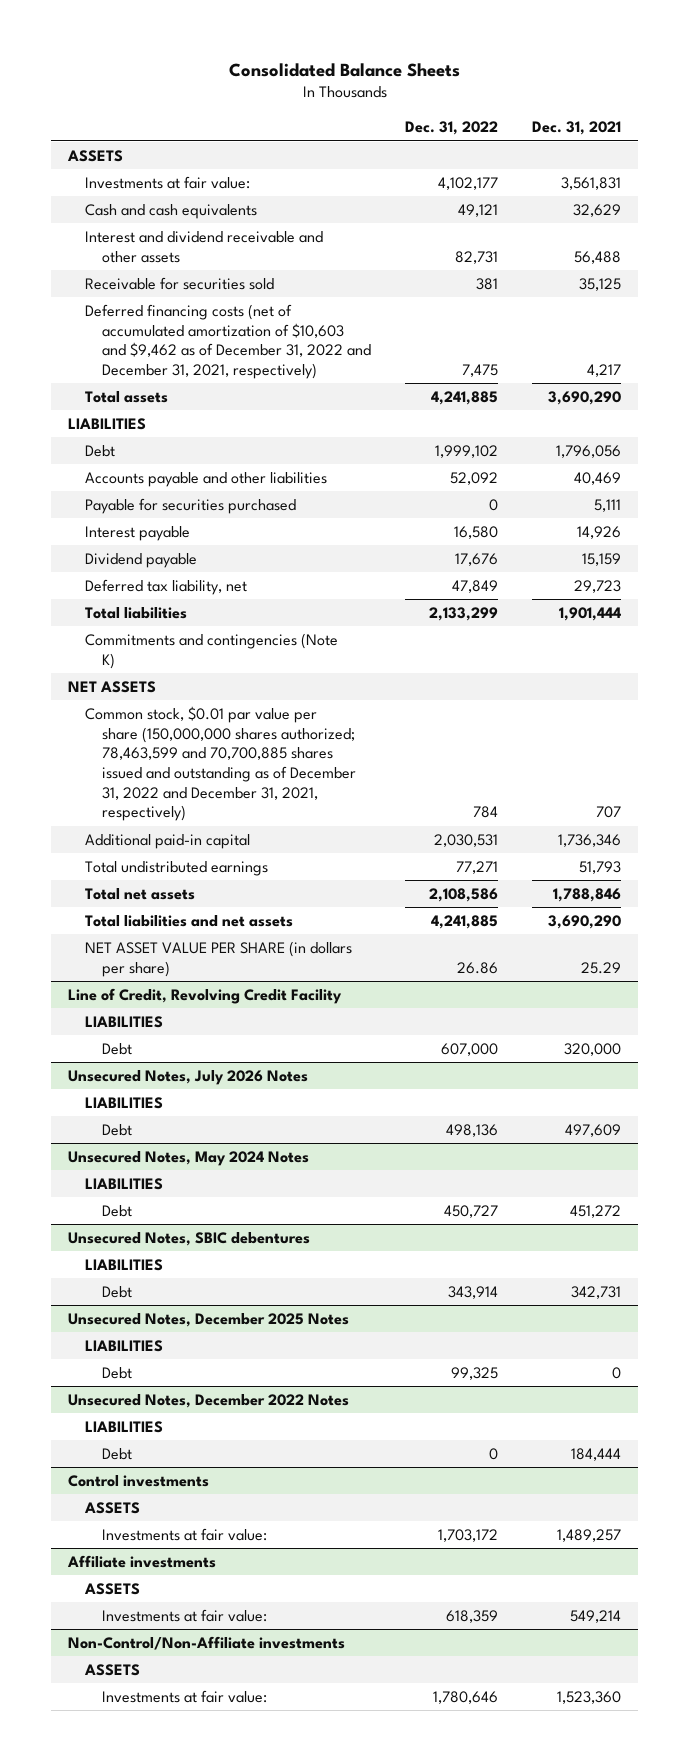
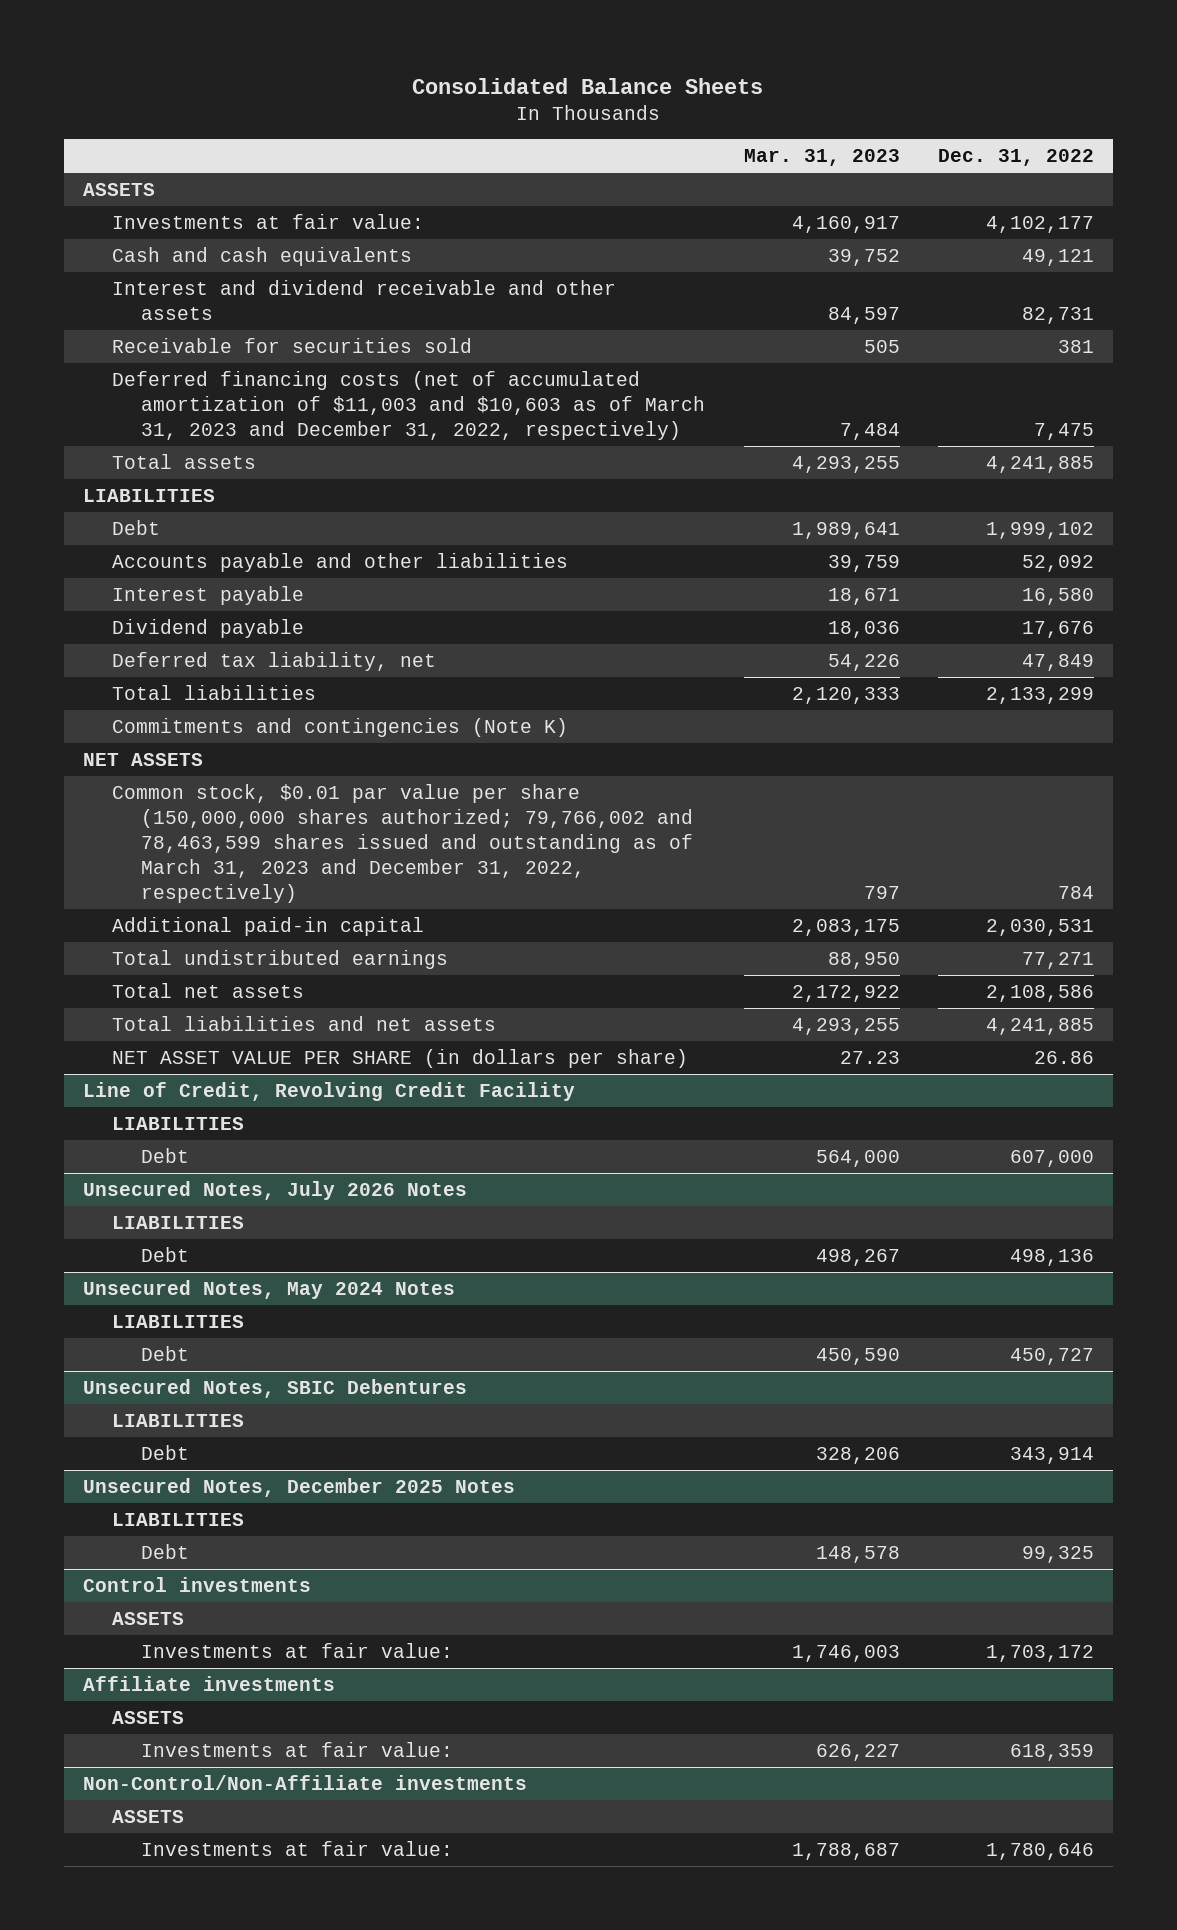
[532,121,622,136] Dec. 31, 2021 -> none
none -> [743,148,900,166] Mar. 31, 2023
[85,303,371,380] Deferred financing costs (net of accumulated amortization of $10,603 and $9,462 as of December 31, 2022 and December 31, 2021, respectively) -> [112,370,706,440] Deferred financing costs (net of accumulated amortization of $11,003 and $10,603 as of March 31, 2023 and December 31, 2022, respectively)
[85,497,297,514] Payable for securities purchased -> none
[85,705,356,822] Common stock, $0.01 par value per share (150,000,000 shares authorized; 78,463,599 and 70,700,885 shares issued and outstanding as of December 31, 2022 and December 31, 2021, respectively) -> [112,783,694,903] Common stock, $0.01 par value per share (150,000,000 shares authorized; 79,766,002 and 78,463,599 shares issued and outstanding as of March 31, 2023 and December 31, 2022, respectively)
[68,1231,311,1246] Unsecured Notes, SBIC debentures -> [82,1378,467,1398] Unsecured Notes, SBIC Debentures
[68,1393,350,1408] Unsecured Notes, December 2022 Notes -> none
[85,1420,164,1433] LIABILITIES -> none
[101,1447,132,1460] Debt -> none

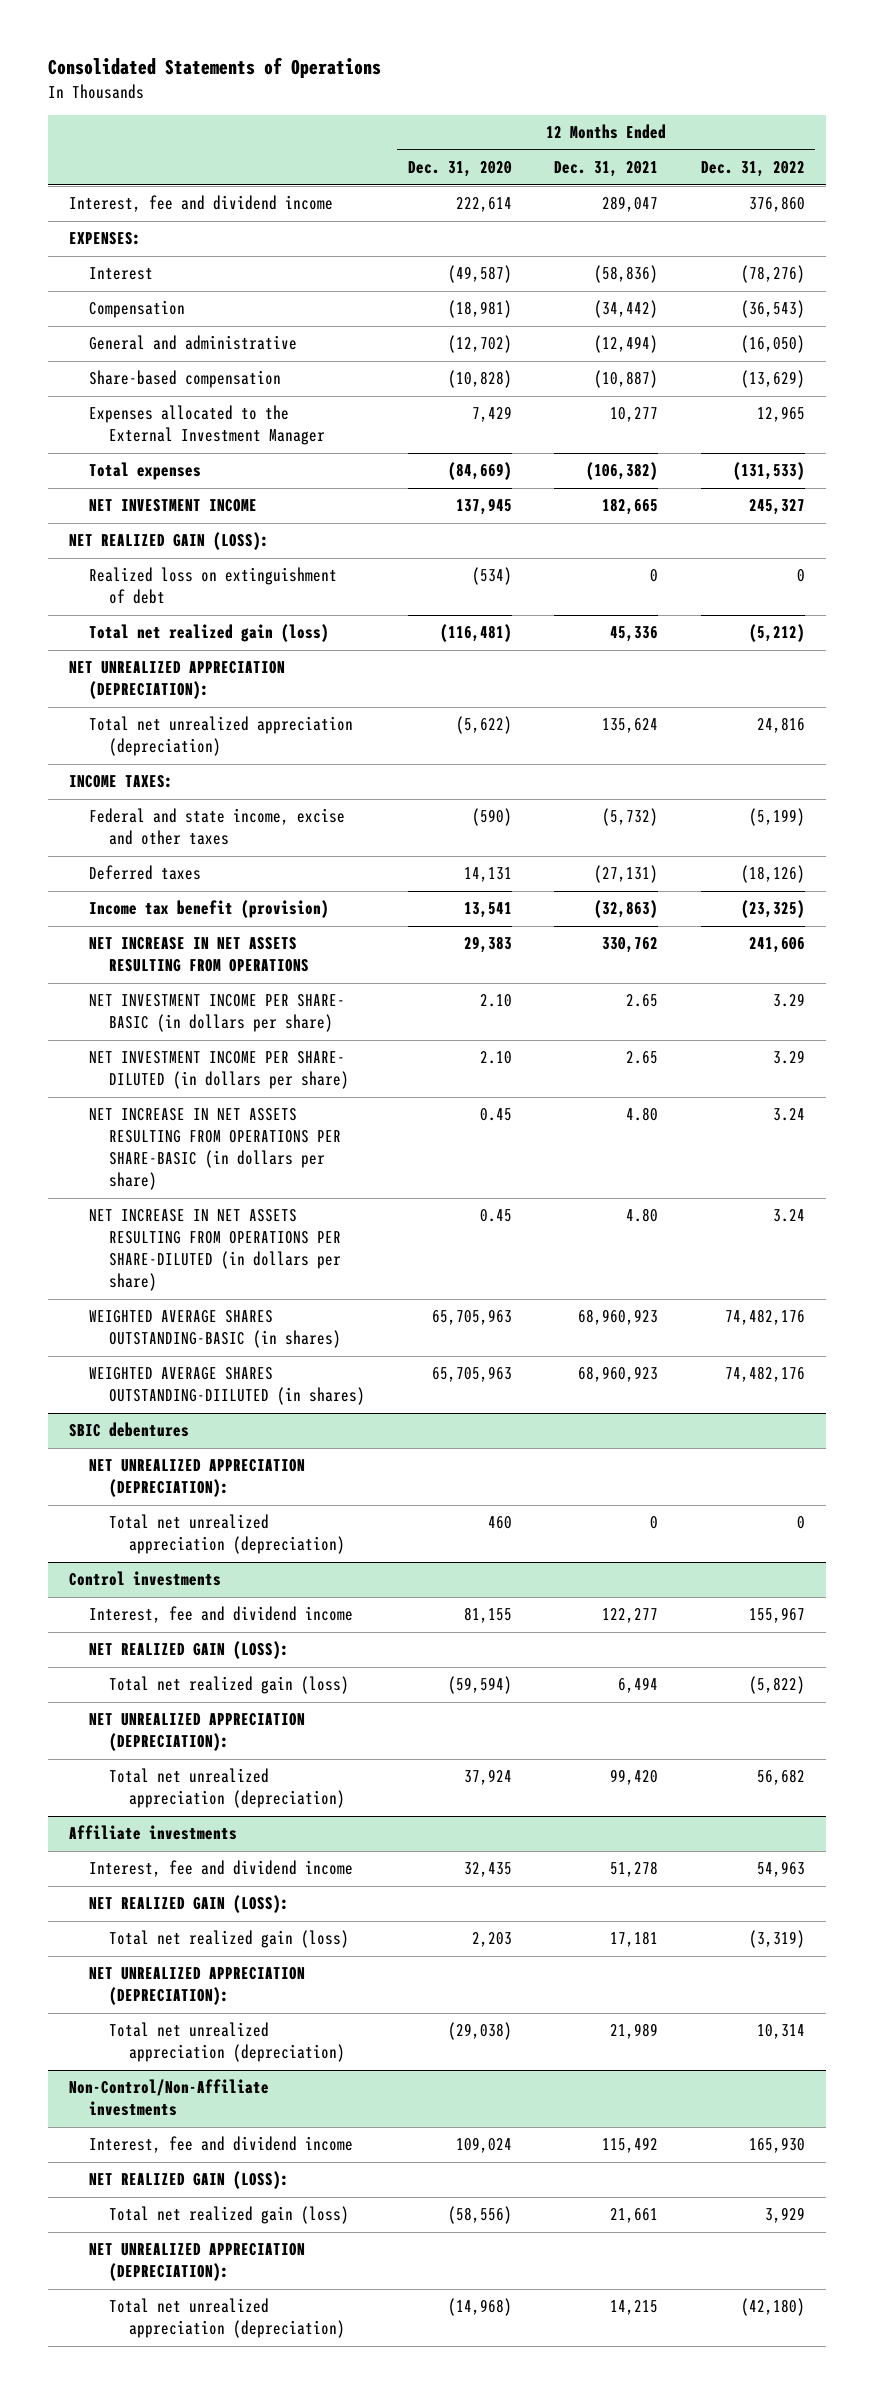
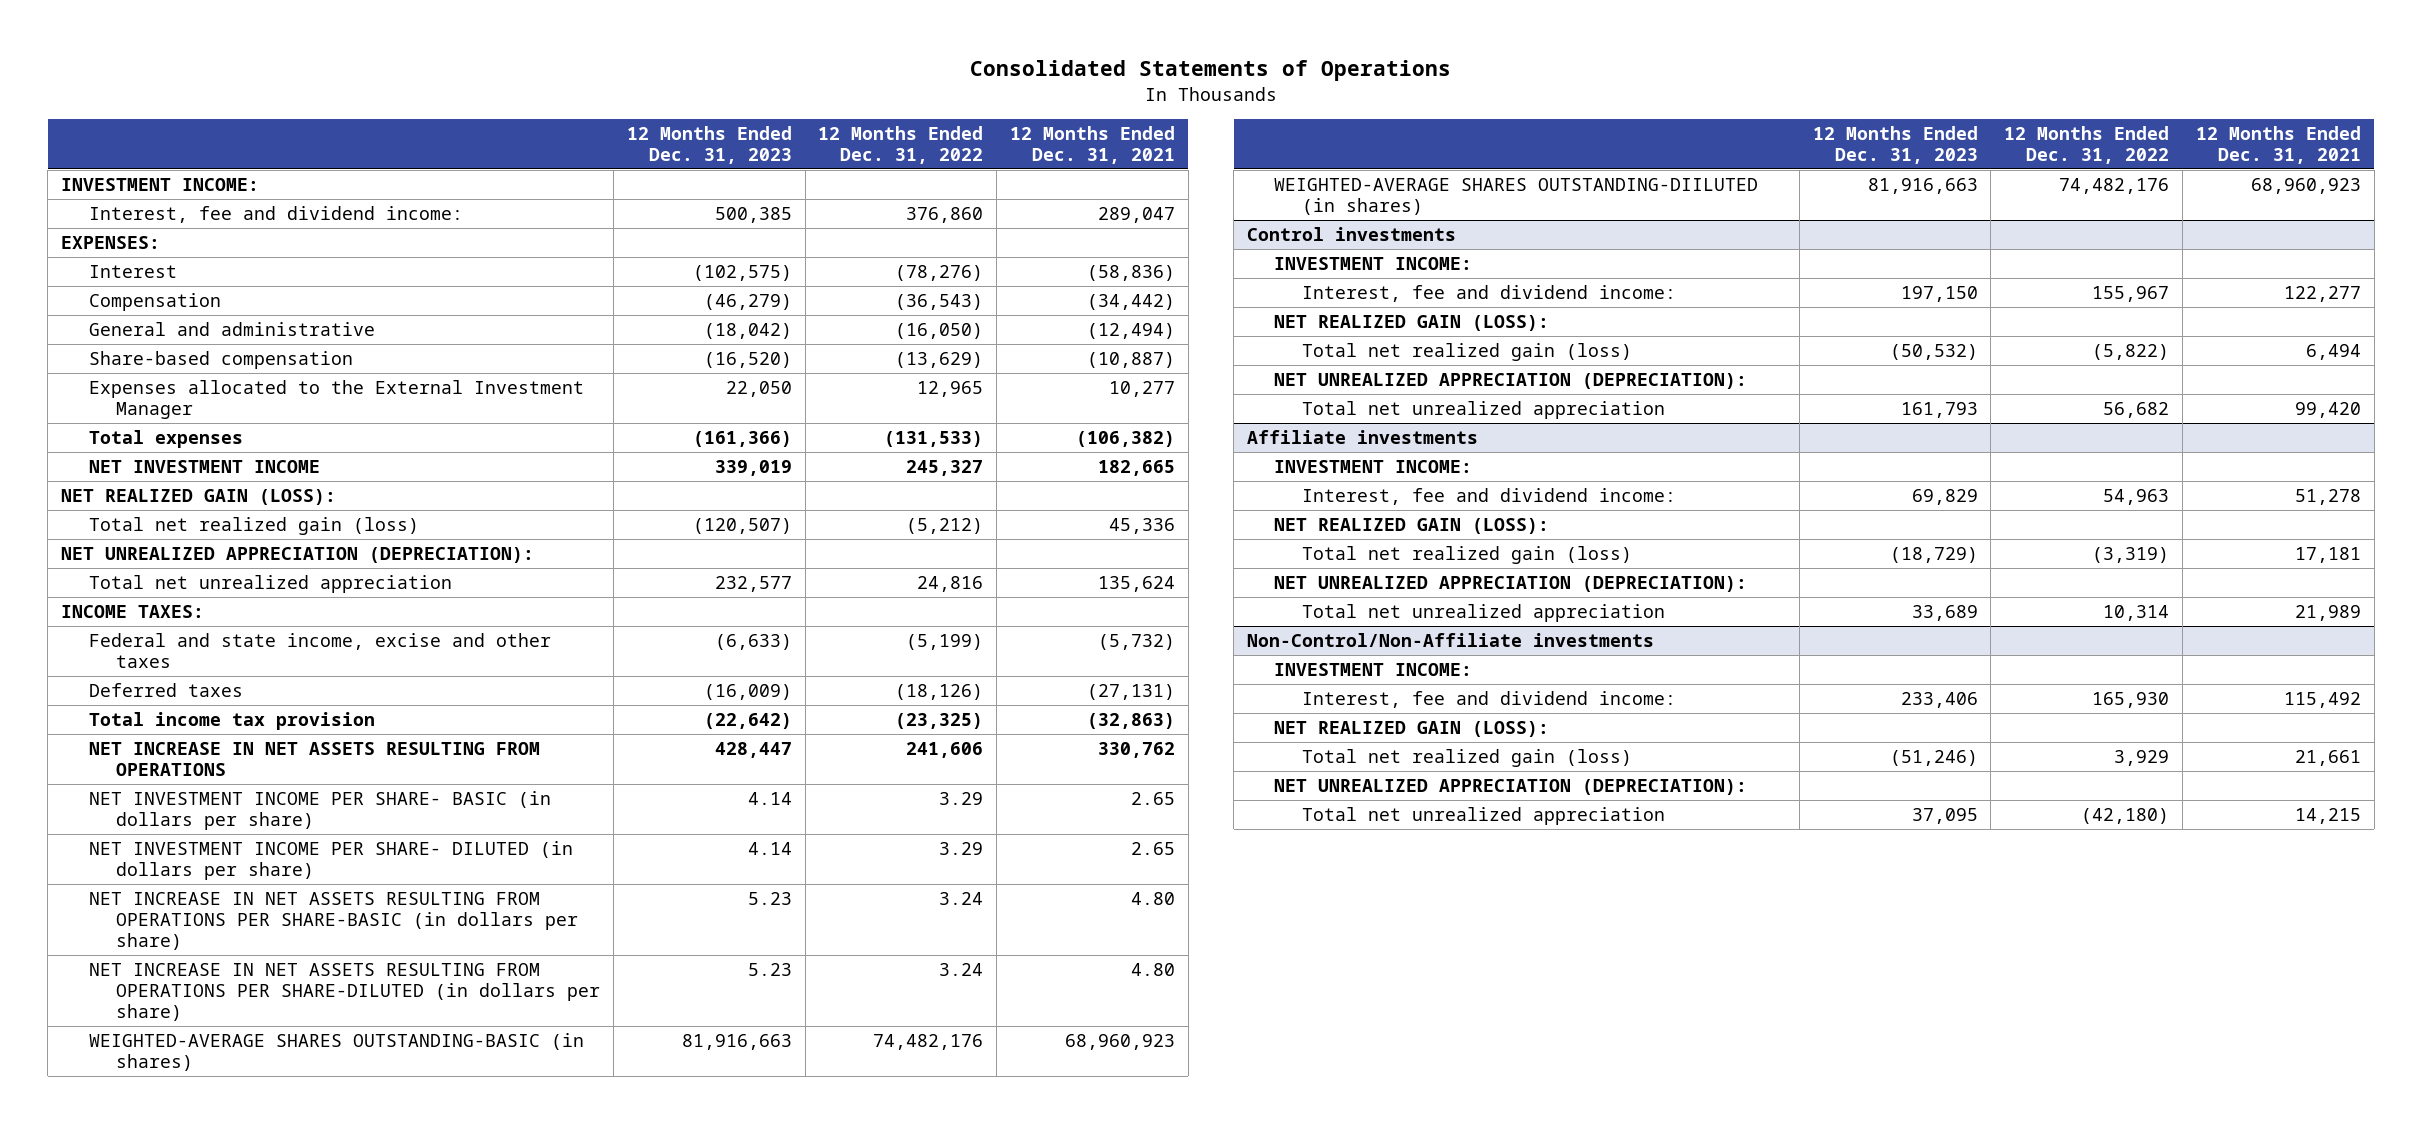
[407,161,512,178] Dec. 31, 2020 -> none
none -> [626,125,792,164] 12 Months Ended Dec. 31, 2023
none -> [61,177,260,191] INVESTMENT INCOME:
[69,195,334,213] Interest, fee and dividend income -> [88,205,463,223] Interest, fee and dividend income:
[89,567,338,605] Realized loss on extinguishment of debt -> none
[89,716,354,757] Total net unrealized appreciation (depreciation) -> [88,574,452,593] Total net unrealized appreciation
[89,900,330,919] Income tax benefit (provision) -> [88,711,375,730] Total income tax provision
[69,1422,190,1438] SBIC debentures -> none
[89,1459,306,1498] NET UNREALIZED APPRECIATION (DEPRECIATION): -> none
[109,1514,346,1555] Total net unrealized appreciation (depreciation) -> none
[89,1310,342,1349] WEIGHTED AVERAGE SHARES OUTSTANDING-BASIC (in shares) -> [88,1032,584,1072] WEIGHTED-AVERAGE SHARES OUTSTANDING-BASIC (in shares)
[89,1367,366,1406] WEIGHTED AVERAGE SHARES OUTSTANDING-DIILUTED (in shares) -> [1274,177,1759,216] WEIGHTED-AVERAGE SHARES OUTSTANDING-DIILUTED (in shares)
none -> [1274,256,1473,270] INVESTMENT INCOME:
[89,1606,354,1624] Interest, fee and dividend income -> [1302,284,1677,302] Interest, fee and dividend income:
[109,1768,346,1809] Total net unrealized appreciation (depreciation) -> [1302,400,1666,419] Total net unrealized appreciation
none -> [1274,459,1473,473] INVESTMENT INCOME:
[89,1860,354,1878] Interest, fee and dividend income -> [1302,487,1677,505] Interest, fee and dividend income:
[109,2022,346,2063] Total net unrealized appreciation (depreciation) -> [1302,603,1666,622] Total net unrealized appreciation
none -> [1274,662,1473,676] INVESTMENT INCOME:
[89,2136,354,2154] Interest, fee and dividend income -> [1302,690,1677,708] Interest, fee and dividend income:
[109,2298,346,2339] Total net unrealized appreciation (depreciation) -> [1302,806,1666,825] Total net unrealized appreciation

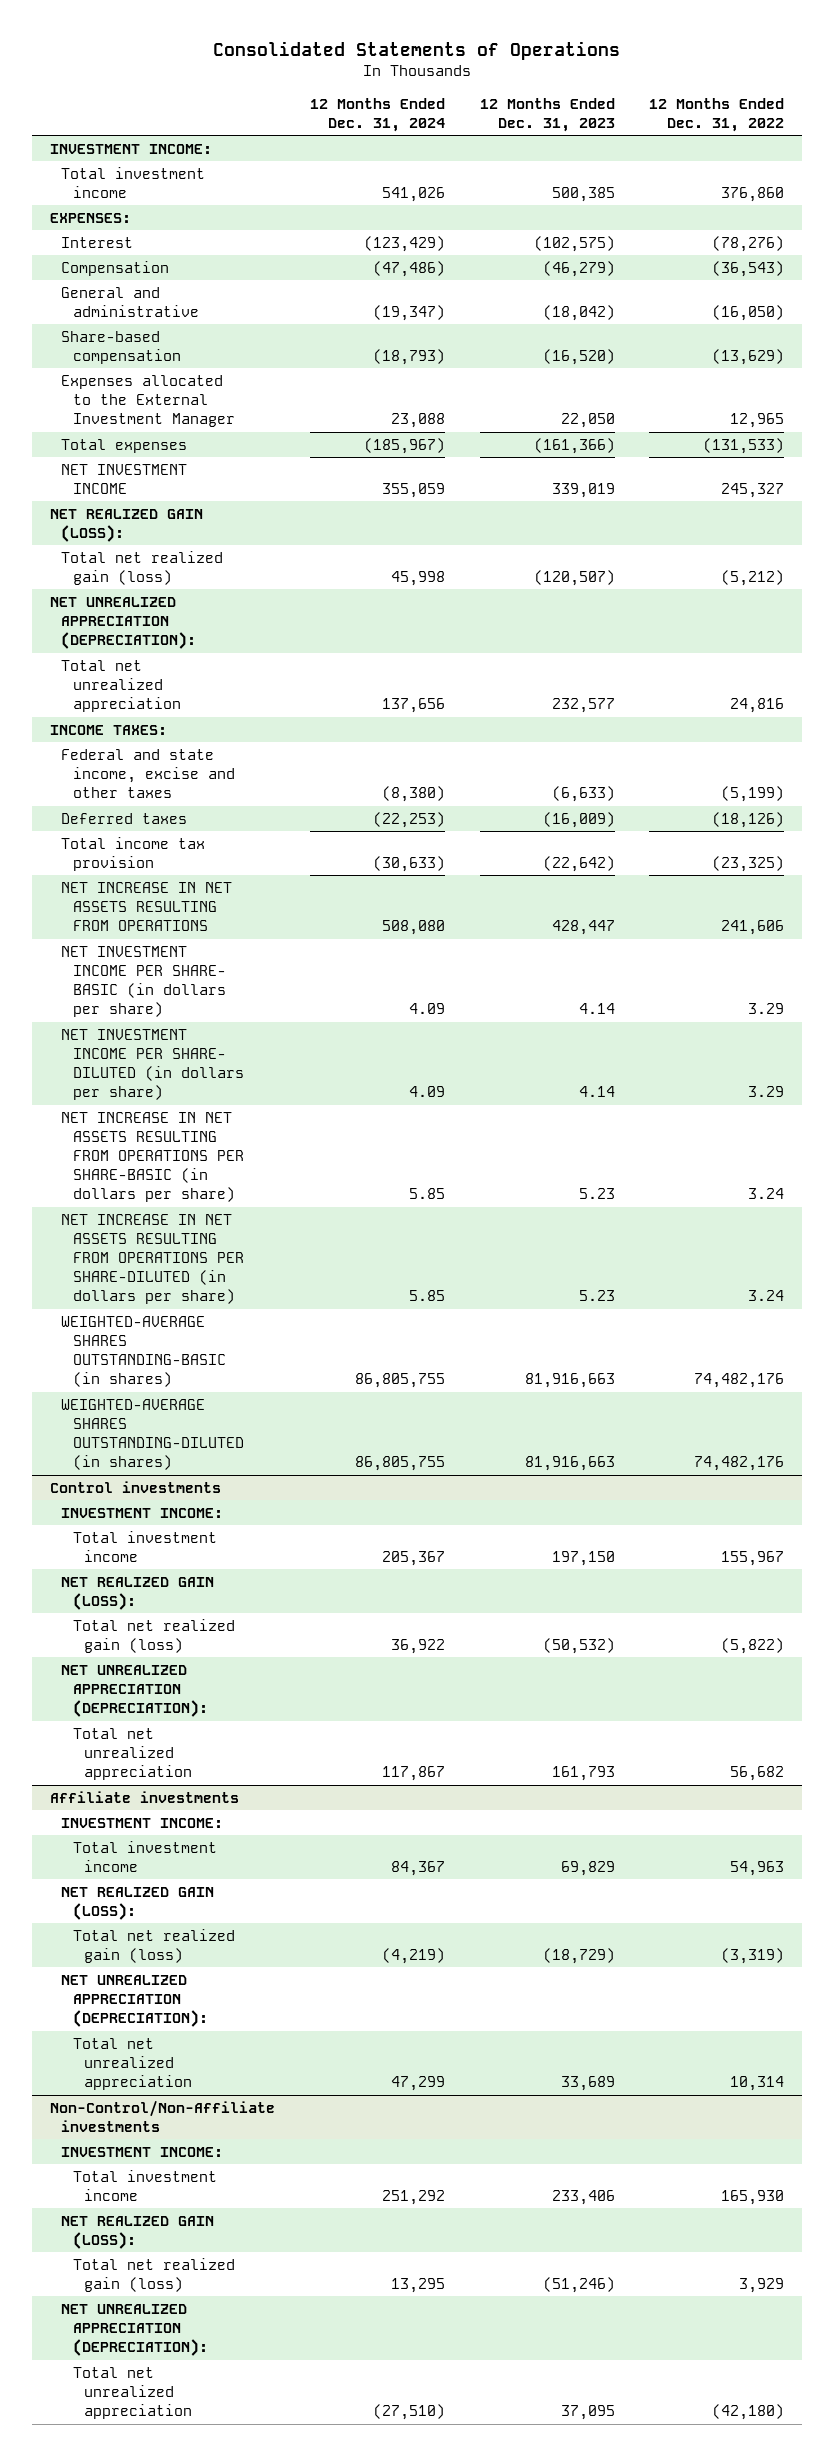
[1010,125,1176,164] 12 Months Ended Dec. 31, 2021 -> none
none -> [309,97,445,133] 12 Months Ended Dec. 31, 2024
[88,205,463,223] Interest, fee and dividend income: -> [61,166,206,199] Total investment income
[1274,177,1759,216] WEIGHTED-AVERAGE SHARES OUTSTANDING-DIILUTED (in shares) -> [61,1398,244,1471] WEIGHTED-AVERAGE SHARES OUTSTANDING-DILUTED (in shares)
[1302,284,1677,302] Interest, fee and dividend income: -> [72,1530,217,1563] Total investment income
[1302,487,1677,505] Interest, fee and dividend income: -> [72,1840,217,1873] Total investment income
[1302,690,1677,708] Interest, fee and dividend income: -> [72,2169,217,2202] Total investment income

